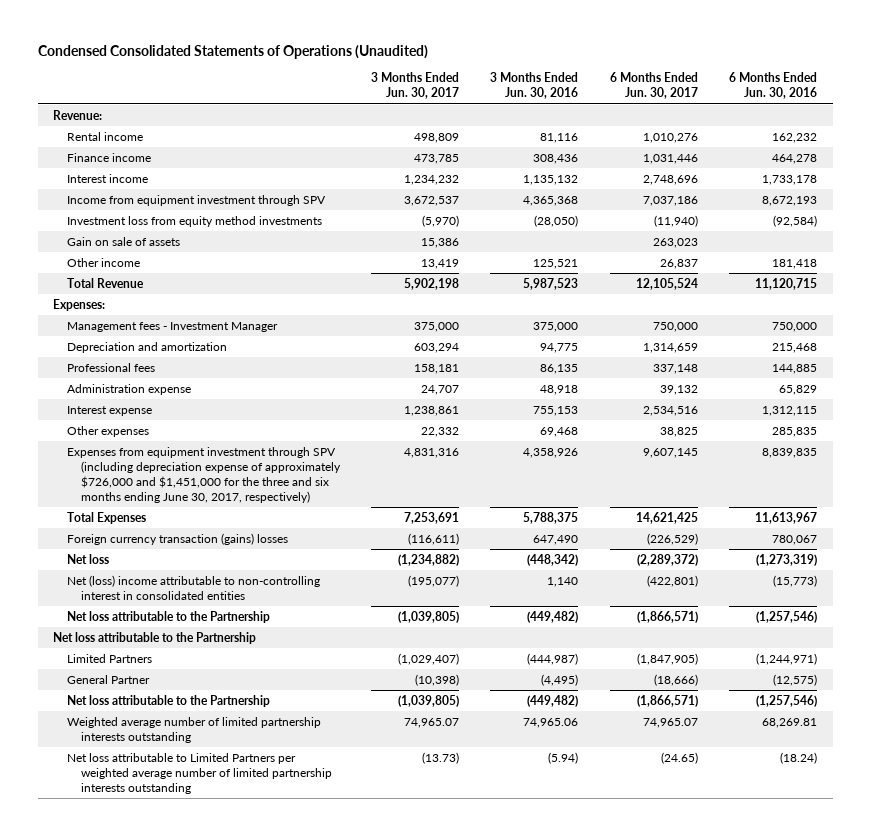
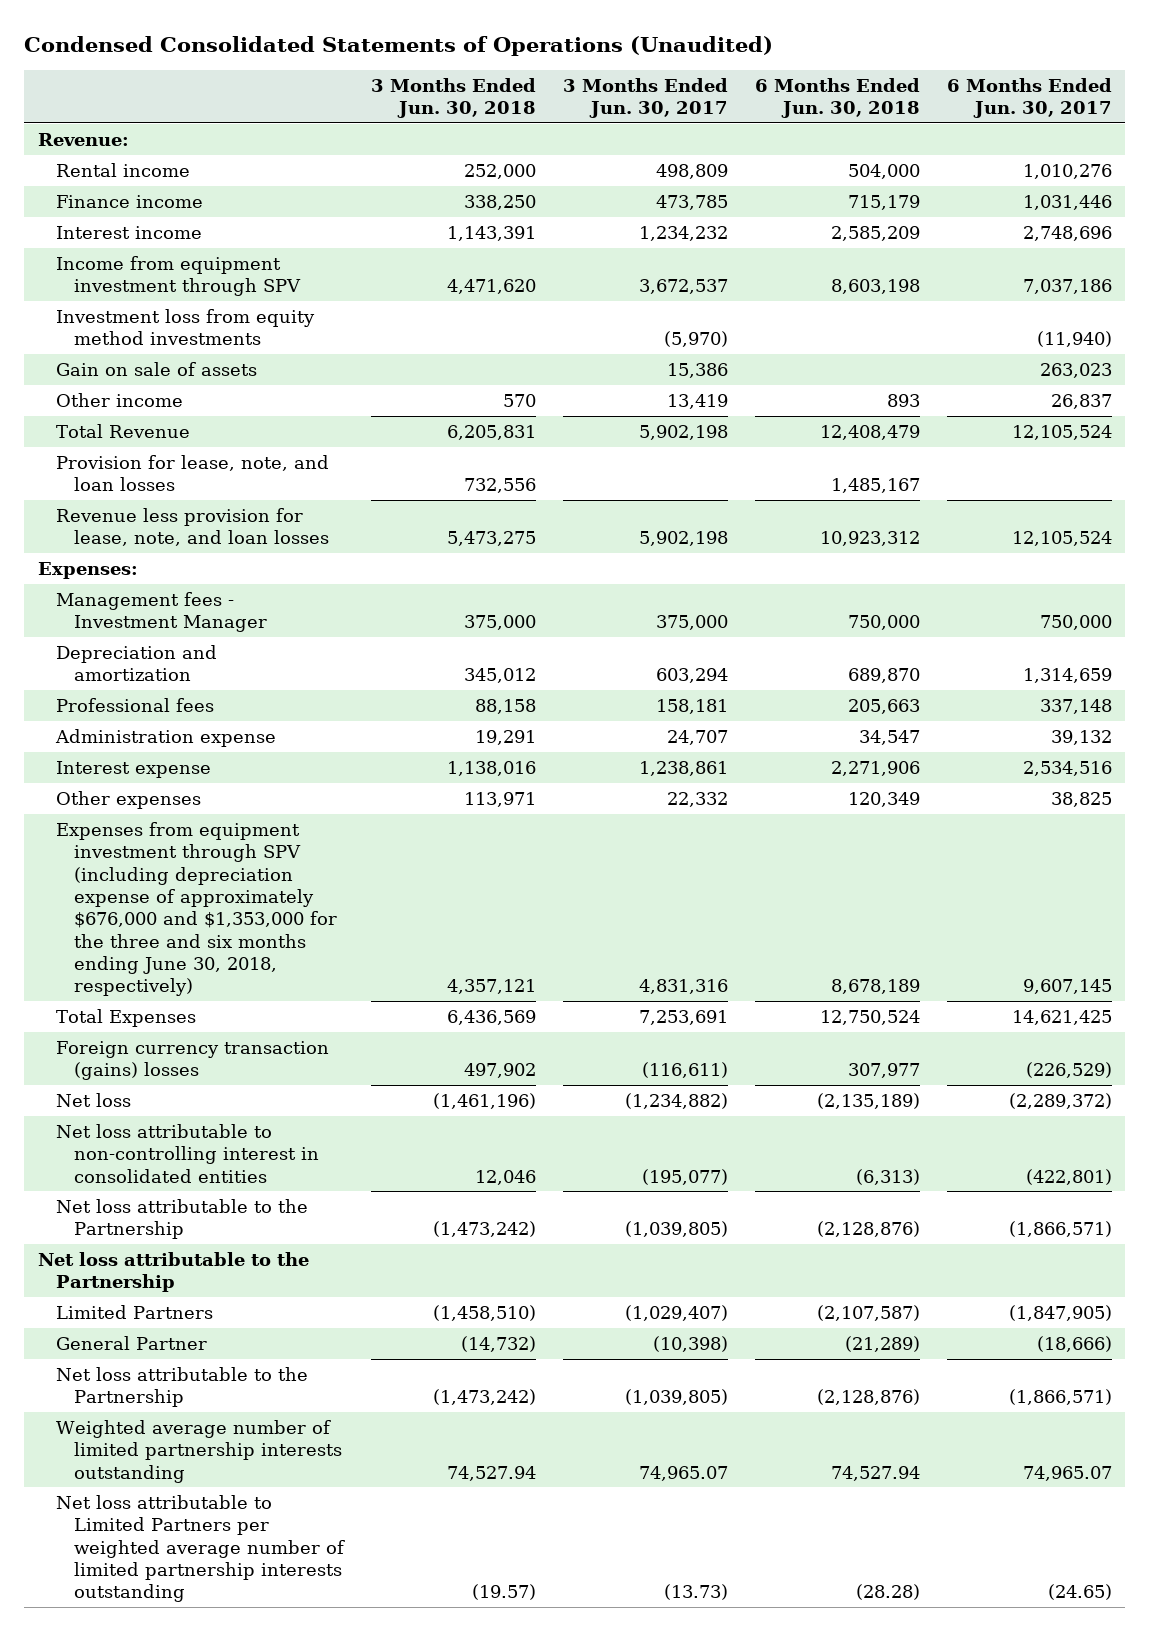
[490,72,579,100] 3 Months Ended Jun. 30, 2016 -> none
[729,72,818,100] 6 Months Ended Jun. 30, 2016 -> none
none -> [370,77,536,119] 3 Months Ended Jun. 30, 2018
none -> [754,77,920,119] 6 Months Ended Jun. 30, 2018
none -> [55,454,329,492] Provision for lease, note, and loan losses
none -> [55,507,329,547] Revenue less provision for lease, note, and loan losses
[67,446,341,503] Expenses from equipment investment through SPV (including depreciation expense of approximately $726,000 and $1,451,000 for the three and six months ending June 30, 2017, respectively) -> [55,821,337,997] Expenses from equipment investment through SPV (including depreciation expense of approximately $676,000 and $1,353,000 for the three and six months ending June 30, 2018, respectively)
[67,574,321,600] Net (loss) income attributable to non-controlling interest in consolidated entities -> [55,1123,319,1183] Net loss attributable to non-controlling interest in consolidated entities

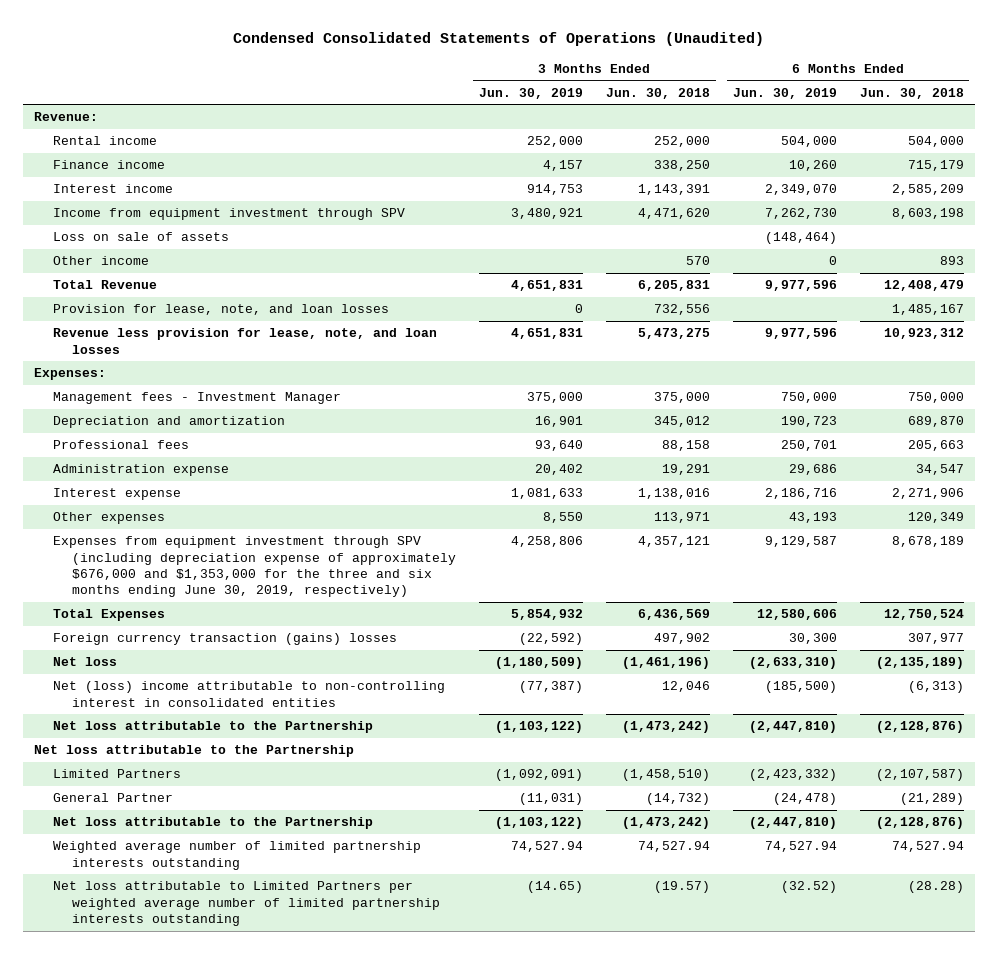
[562,77,728,119] 3 Months Ended Jun. 30, 2017 -> none
[946,77,1112,119] 6 Months Ended Jun. 30, 2017 -> none
none -> [478,87,583,99] Jun. 30, 2019
none -> [732,87,837,99] Jun. 30, 2019
[55,308,315,346] Investment loss from equity method investments -> none
[55,361,257,376] Gain on sale of assets -> [53,232,230,242] Loss on sale of assets
[55,821,337,997] Expenses from equipment investment through SPV (including depreciation expense of approximately $676,000 and $1,353,000 for the three and six months ending June 30, 2018, respectively) -> [53,536,456,598] Expenses from equipment investment through SPV (including depreciation expense of approximately $676,000 and $1,353,000 for the three and six months ending June 30, 2019, respectively)
[55,1123,319,1183] Net loss attributable to non-controlling interest in consolidated entities -> [53,681,446,707] Net (loss) income attributable to non-controlling interest in consolidated entities

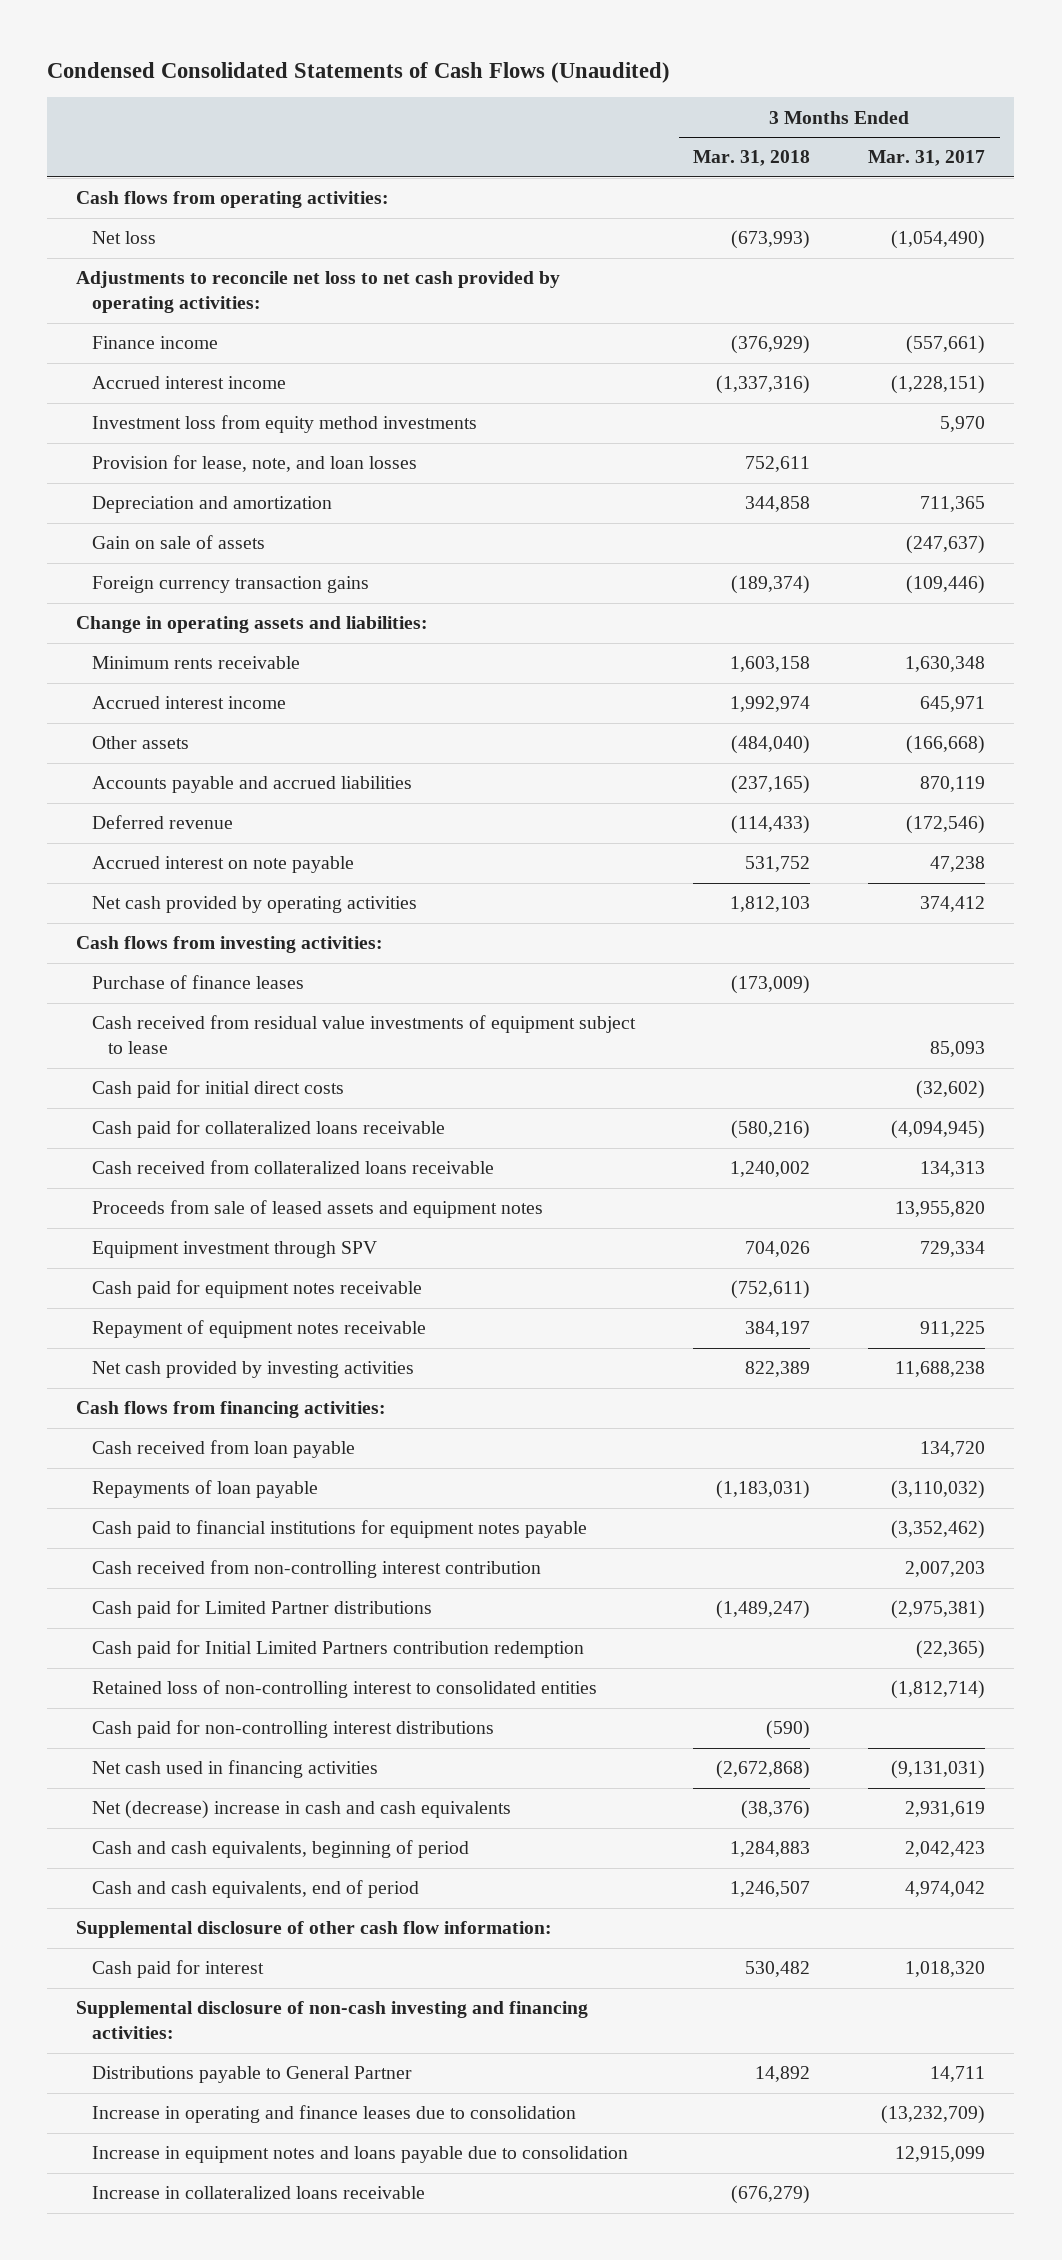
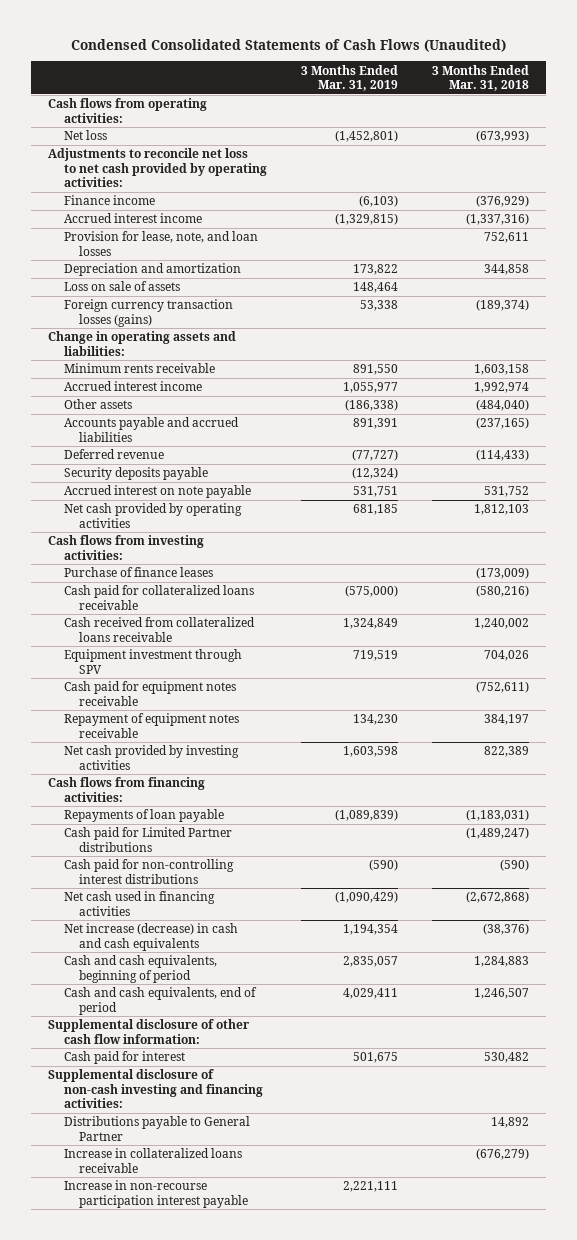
[868,150,986,167] Mar. 31, 2017 -> none
none -> [300,64,398,92] 3 Months Ended Mar. 31, 2019
[91,415,477,434] Investment loss from equity method investments -> none
[91,535,265,550] Gain on sale of assets -> [63,281,180,292] Loss on sale of assets
[91,576,369,594] Foreign currency transaction gains -> [63,299,233,327] Foreign currency transaction losses (gains)
none -> [63,467,208,481] Security deposits payable
[91,1015,636,1055] Cash received from residual value investments of equipment subject to lease -> none
[91,1080,344,1099] Cash paid for initial direct costs -> none
[91,1200,543,1219] Proceeds from sale of leased assets and equipment notes -> none
[91,1440,355,1459] Cash received from loan payable -> none
[91,1520,587,1539] Cash paid to financial institutions for equipment notes payable -> none
[91,1560,541,1579] Cash received from non-controlling interest contribution -> none
[91,1640,584,1659] Cash paid for Initial Limited Partners contribution redemption -> none
[91,1680,597,1699] Retained loss of non-controlling interest to consolidated entities -> none
[91,1800,511,1820] Net (decrease) increase in cash and cash equivalents -> [63,923,238,951] Net increase (decrease) in cash and cash equivalents
[91,2105,576,2124] Increase in operating and finance leases due to consolidation -> none
[91,2146,628,2164] Increase in equipment notes and loans payable due to consolidation -> none
none -> [63,1180,249,1208] Increase in non-recourse participation interest payable

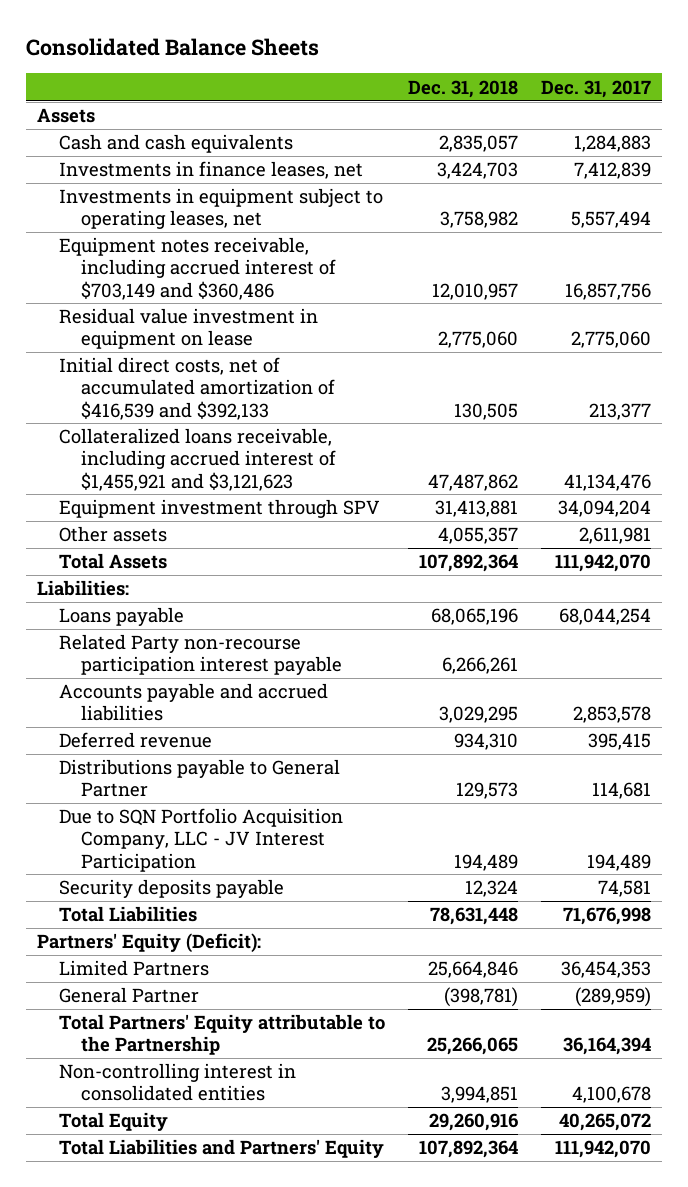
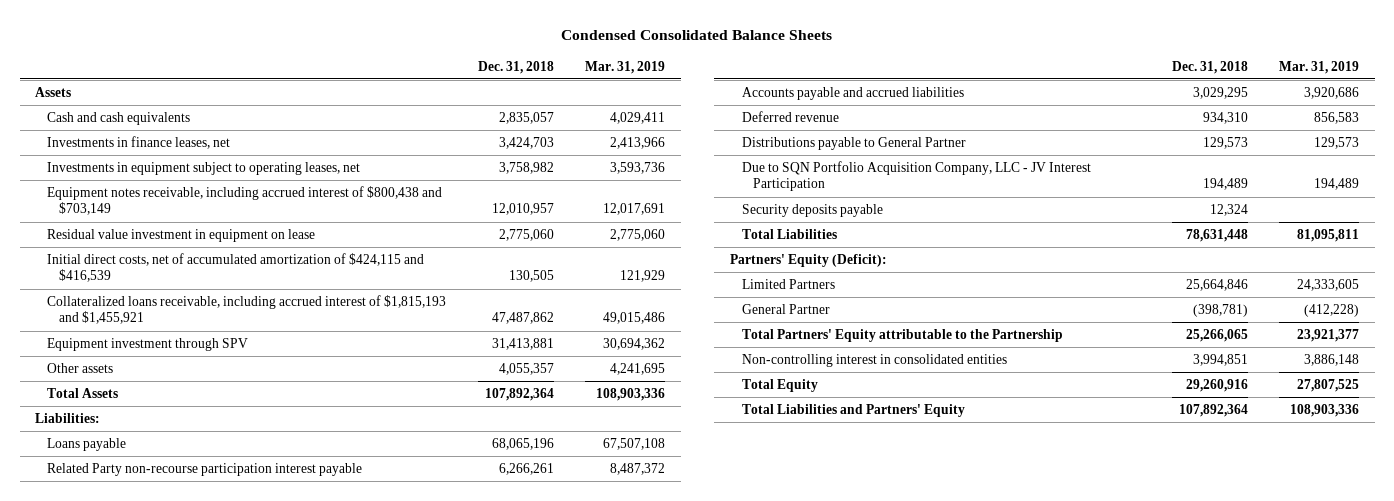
[25,37,319,56] Consolidated Balance Sheets -> [561,30,833,41] Condensed Consolidated Balance Sheets
[540,79,651,98] Dec. 31, 2017 -> none
none -> [584,60,665,74] Mar. 31, 2019
[58,237,336,300] Equipment notes receivable, including accrued interest of $703,149 and $360,486 -> [47,186,443,216] Equipment notes receivable, including accrued interest of $800,438 and $703,149
[58,357,335,420] Initial direct costs, net of accumulated amortization of $416,539 and $392,133 -> [47,253,425,283] Initial direct costs, net of accumulated amortization of $424,115 and $416,539
[58,428,336,491] Collateralized loans receivable, including accrued interest of $1,455,921 and $3,121,623 -> [47,295,447,325] Collateralized loans receivable, including accrued interest of $1,815,193 and $1,455,921

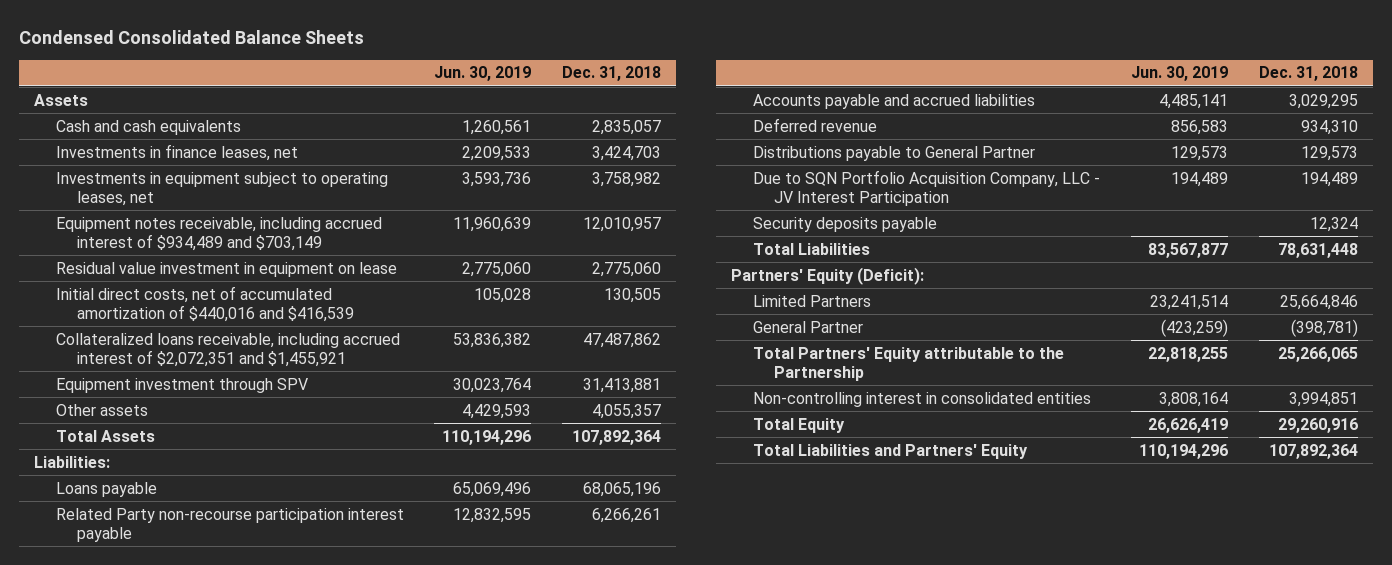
[584,60,665,74] Mar. 31, 2019 -> none
none -> [434,66,532,82] Jun. 30, 2019
[47,186,443,216] Equipment notes receivable, including accrued interest of $800,438 and $703,149 -> [55,216,382,251] Equipment notes receivable, including accrued interest of $934,489 and $703,149
[47,253,425,283] Initial direct costs, net of accumulated amortization of $424,115 and $416,539 -> [55,285,355,322] Initial direct costs, net of accumulated amortization of $440,016 and $416,539
[47,295,447,325] Collateralized loans receivable, including accrued interest of $1,815,193 and $1,455,921 -> [55,332,400,367] Collateralized loans receivable, including accrued interest of $2,072,351 and $1,455,921

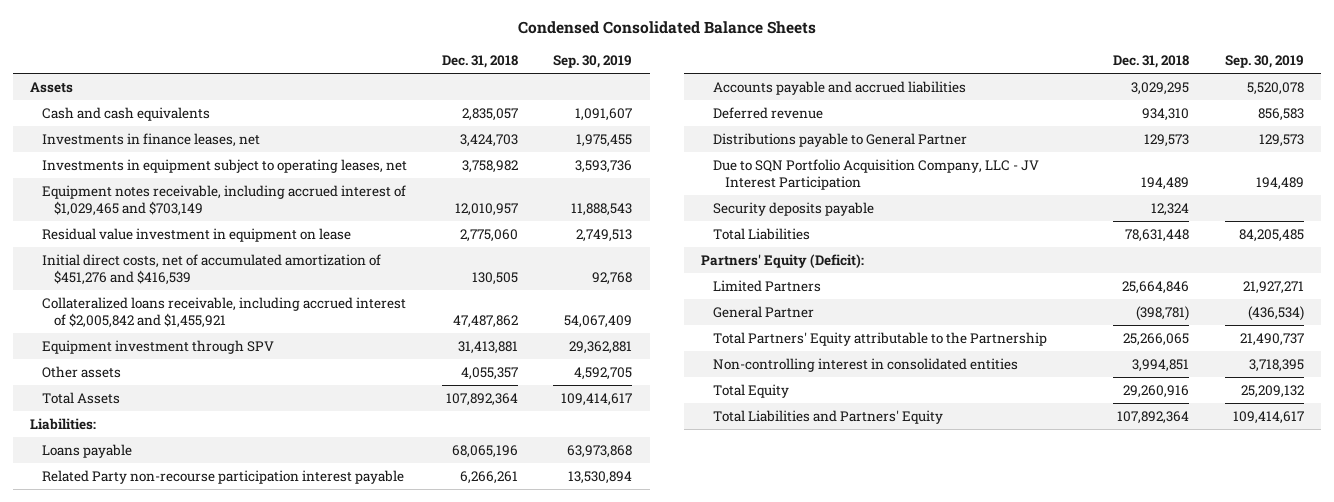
[434,66,532,82] Jun. 30, 2019 -> none
none -> [553,54,633,68] Sep. 30, 2019
[55,216,382,251] Equipment notes receivable, including accrued interest of $934,489 and $703,149 -> [41,184,406,216] Equipment notes receivable, including accrued interest of $1,029,465 and $703,149
[55,285,355,322] Initial direct costs, net of accumulated amortization of $440,016 and $416,539 -> [41,253,381,285] Initial direct costs, net of accumulated amortization of $451,276 and $416,539
[55,332,400,367] Collateralized loans receivable, including accrued interest of $2,072,351 and $1,455,921 -> [41,296,406,328] Collateralized loans receivable, including accrued interest of $2,005,842 and $1,455,921

